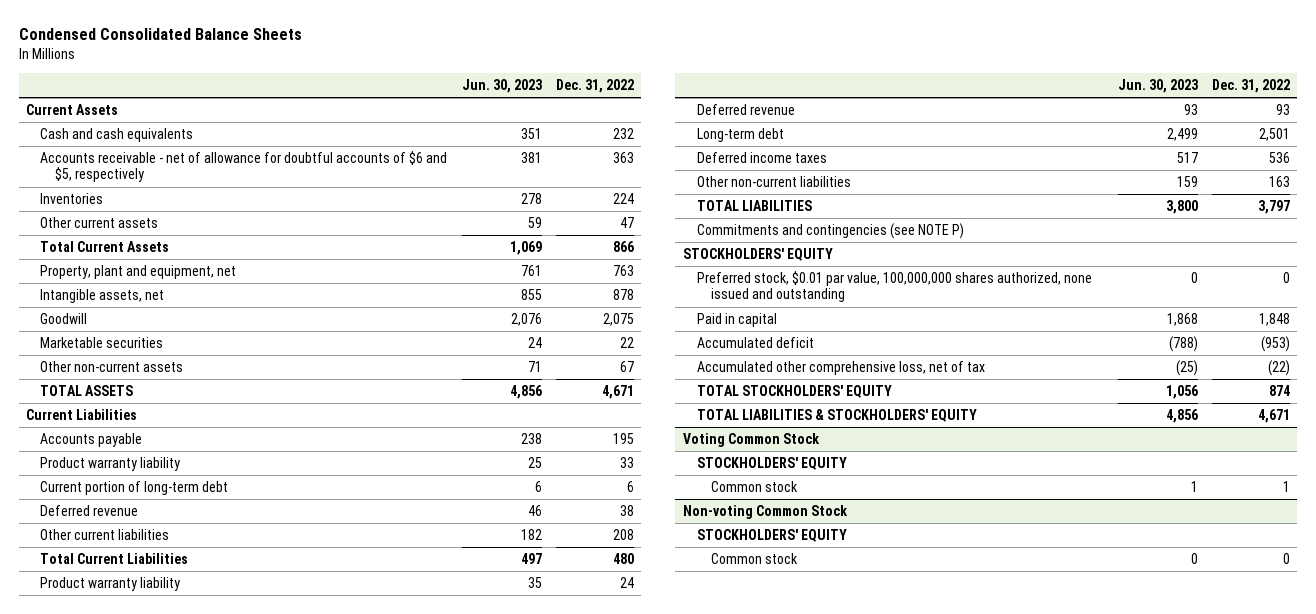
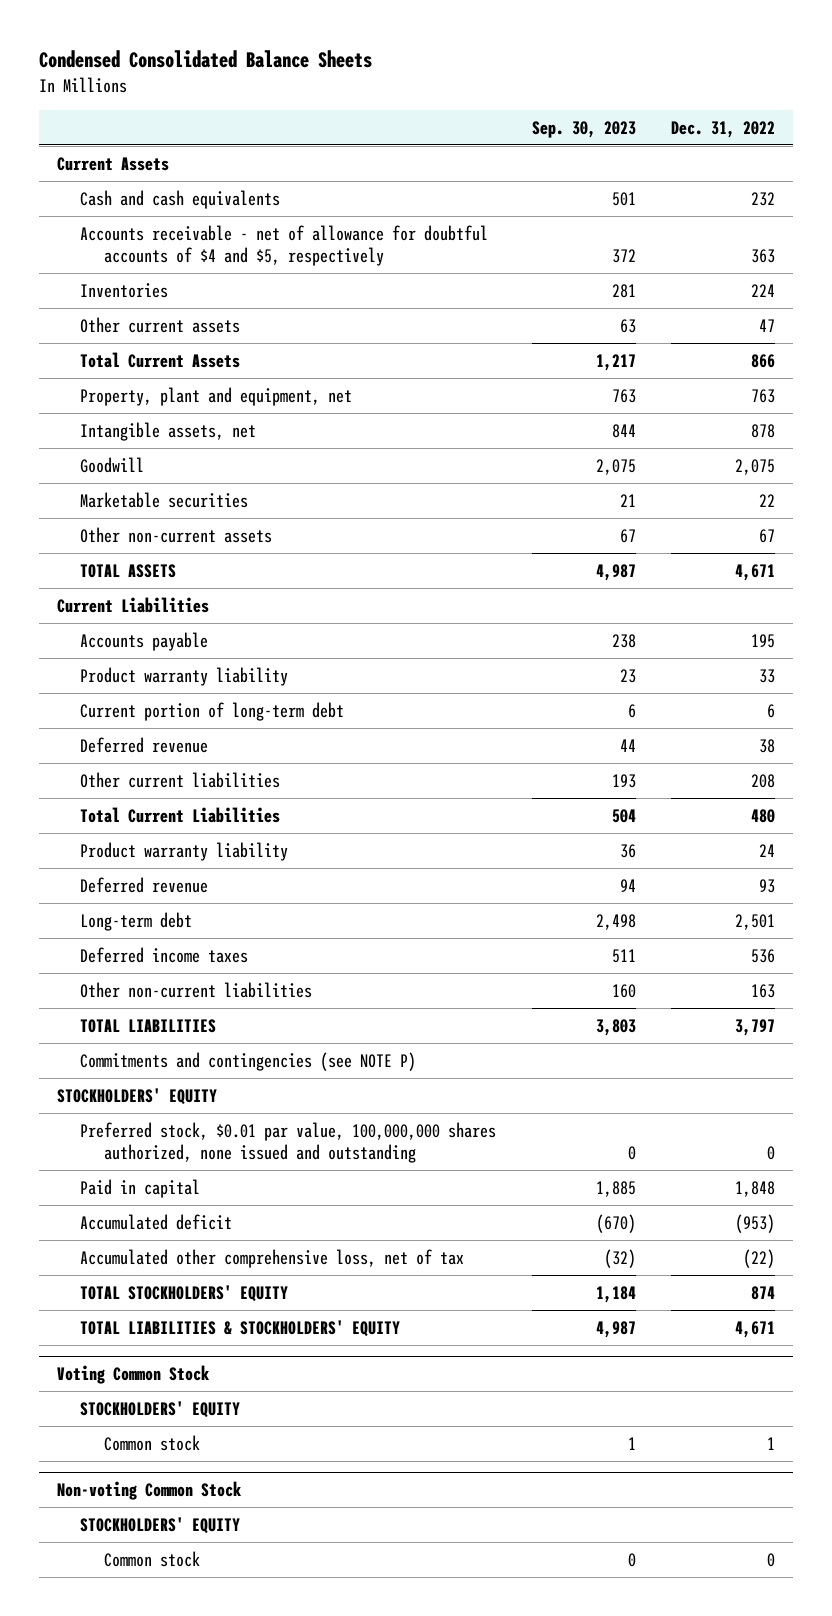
[461,78,542,93] Jun. 30, 2023 -> none
none -> [531,120,636,138] Sep. 30, 2023
[40,151,448,183] Accounts receivable - net of allowance for doubtful accounts of $6 and $5, respectively -> [80,224,489,267] Accounts receivable - net of allowance for doubtful accounts of $4 and $5, respectively

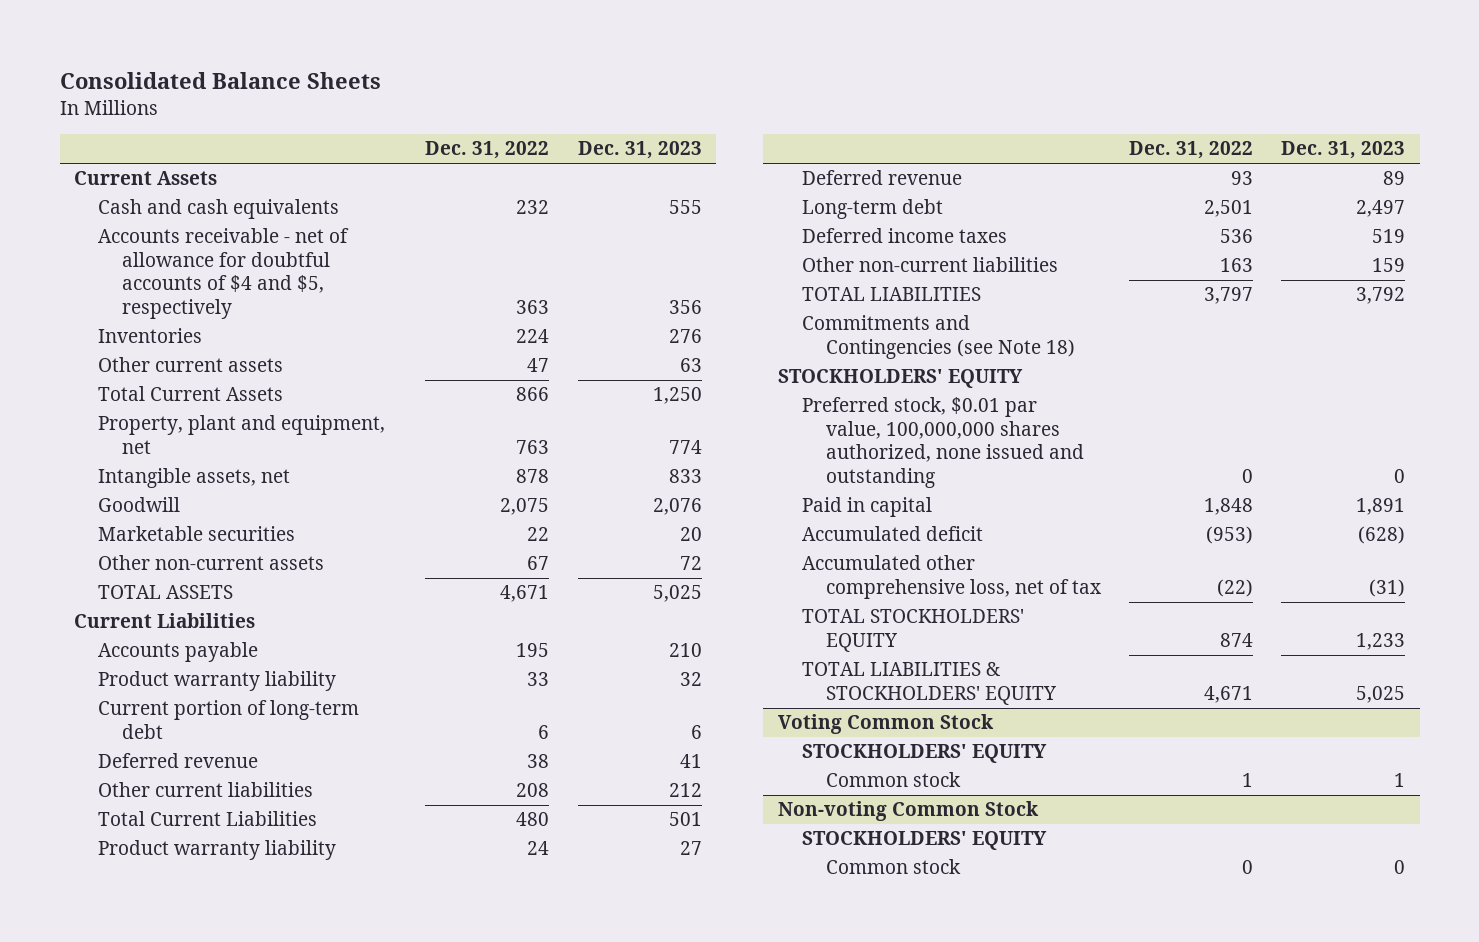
[38,50,372,69] Condensed Consolidated Balance Sheets -> [59,72,381,90] Consolidated Balance Sheets
[531,120,636,138] Sep. 30, 2023 -> none
none -> [577,141,702,160] Dec. 31, 2023
[80,1051,417,1071] Commitments and contingencies (see NOTE P) -> [801,315,1075,359] Commitments and Contingencies (see Note 18)

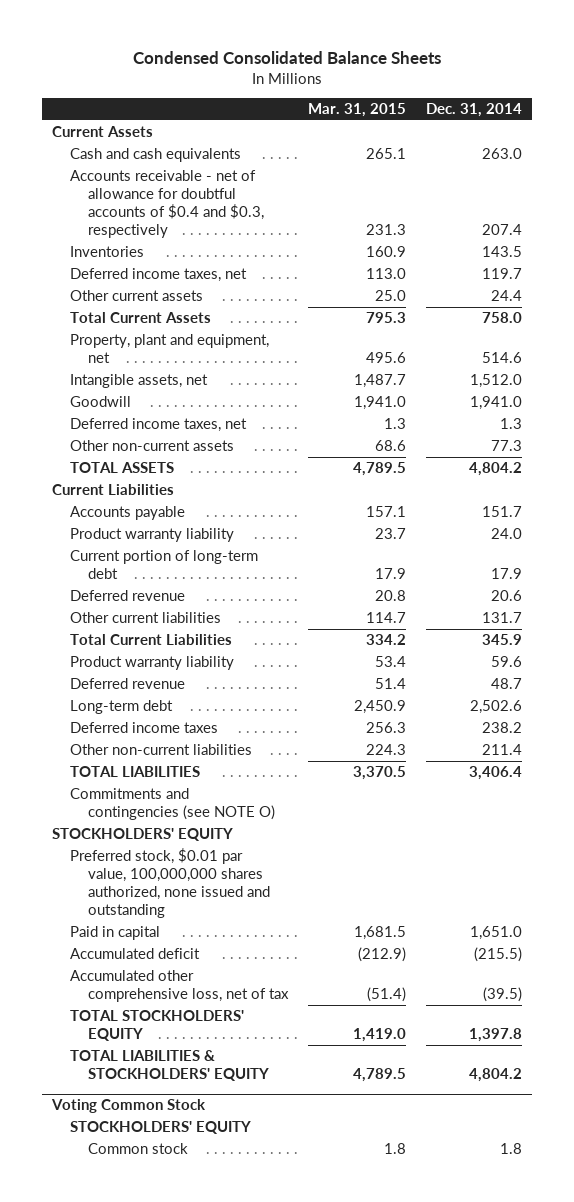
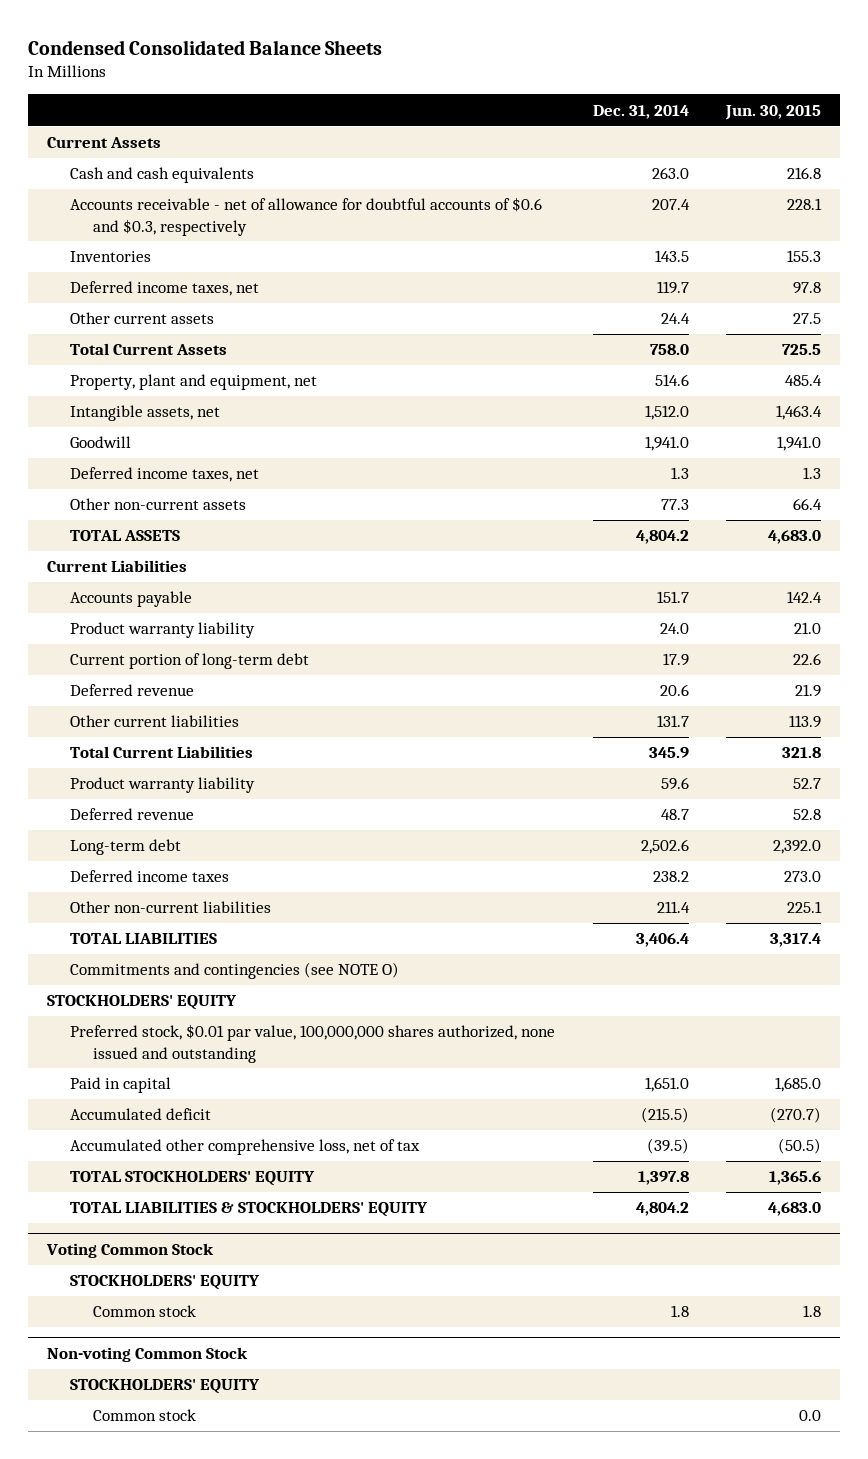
[307,103,406,118] Mar. 31, 2015 -> none
none -> [725,104,822,120] Jun. 30, 2015
[70,169,265,239] Accounts receivable - net of allowance for doubtful accounts of $0.4 and $0.3, respectively -> [70,197,543,236] Accounts receivable - net of allowance for doubtful accounts of $0.6 and $0.3, respectively
none -> [47,1346,249,1362] Non-voting Common Stock
none -> [70,1379,261,1395] STOCKHOLDERS' EQUITY
none -> [92,1409,196,1422] Common stock

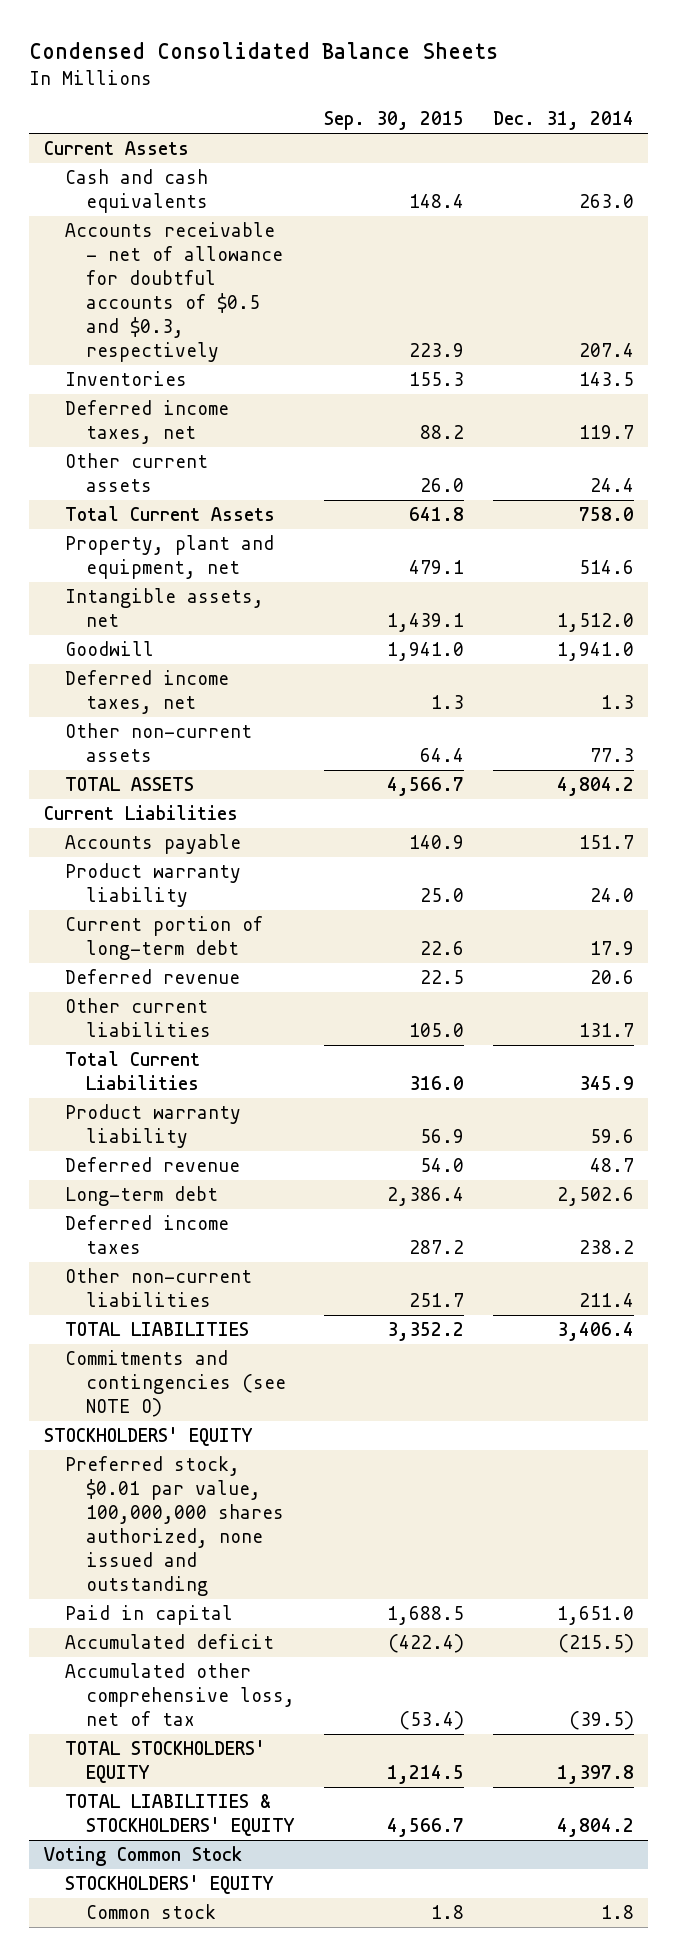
[725,104,822,120] Jun. 30, 2015 -> none
none -> [323,111,464,131] Sep. 30, 2015
[70,197,543,236] Accounts receivable - net of allowance for doubtful accounts of $0.6 and $0.3, respectively -> [64,222,284,363] Accounts receivable - net of allowance for doubtful accounts of $0.5 and $0.3, respectively
[47,1346,249,1362] Non-voting Common Stock -> none
[70,1379,261,1395] STOCKHOLDERS' EQUITY -> none
[92,1409,196,1422] Common stock -> none

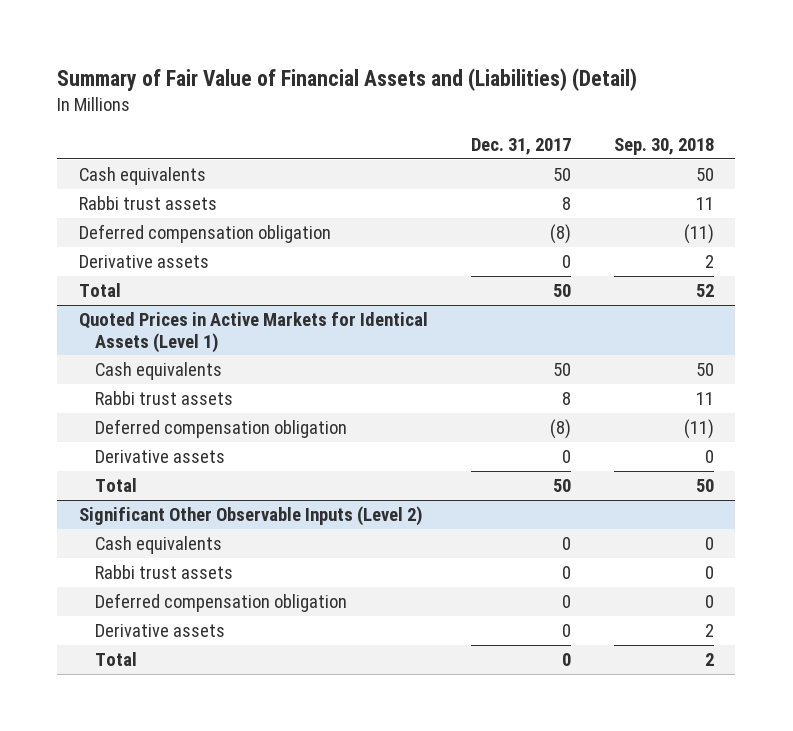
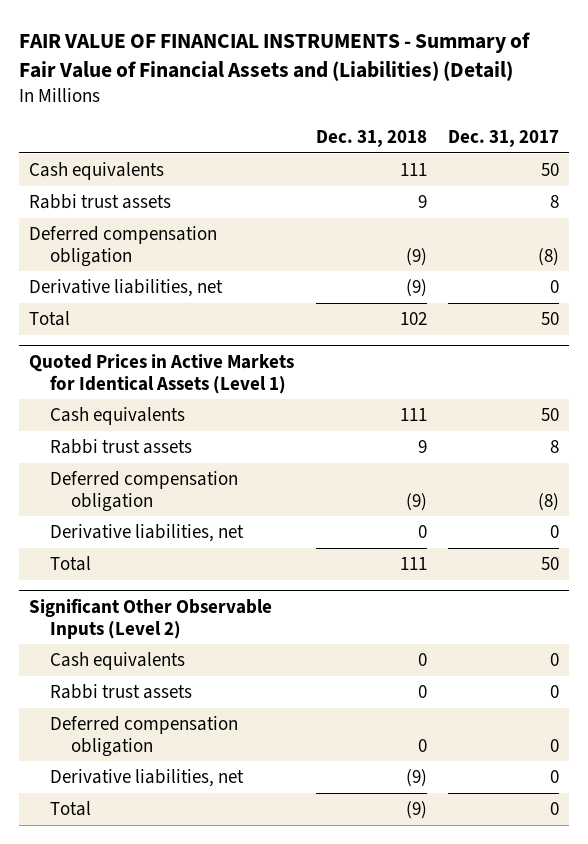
[57,68,638,92] Summary of Fair Value of Financial Assets and (Liabilities) (Detail) -> [18,31,530,81] FAIR VALUE OF FINANCIAL INSTRUMENTS - Summary of Fair Value of Financial Assets and (Liabilities) (Detail)
[613,138,714,156] Sep. 30, 2018 -> none
none -> [315,129,427,147] Dec. 31, 2018
[78,255,209,269] Derivative assets -> none
none -> [29,278,224,297] Derivative liabilities, net
[95,450,226,464] Derivative assets -> none
none -> [50,523,245,542] Derivative liabilities, net
[95,624,226,638] Derivative assets -> none
none -> [50,768,245,787] Derivative liabilities, net

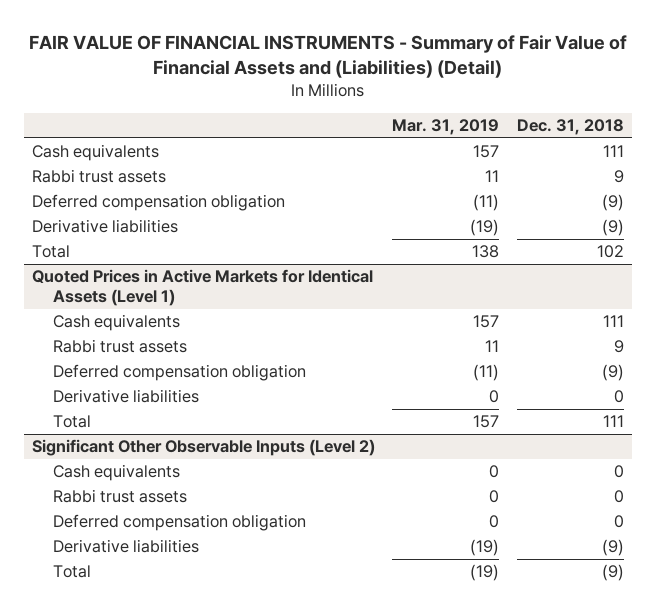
[447,129,559,147] Dec. 31, 2017 -> none
none -> [392,119,500,136] Mar. 31, 2019
[29,278,224,297] Derivative liabilities, net -> [32,219,179,234] Derivative liabilities
[50,523,245,542] Derivative liabilities, net -> [53,389,200,404] Derivative liabilities
[50,768,245,787] Derivative liabilities, net -> [53,539,200,554] Derivative liabilities

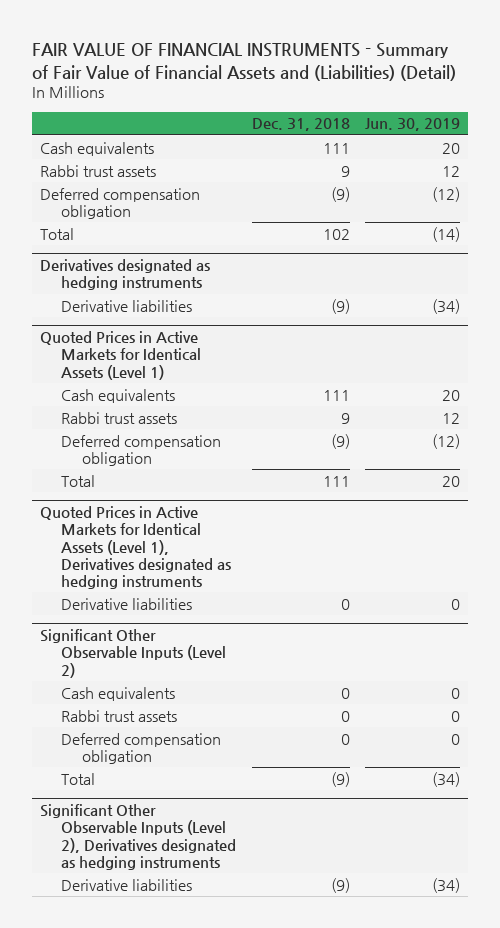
[392,119,500,136] Mar. 31, 2019 -> none
none -> [365,118,461,132] Jun. 30, 2019
[32,219,179,234] Derivative liabilities -> none
none -> [40,259,211,291] Derivatives designated as hedging instruments
none -> [60,299,192,312] Derivative liabilities
[53,389,200,404] Derivative liabilities -> none
none -> [40,506,231,590] Quoted Prices in Active Markets for Identical Assets (Level 1), Derivatives designated as hedging instruments
none -> [60,597,192,610] Derivative liabilities
[53,539,200,554] Derivative liabilities -> none
none -> [40,804,236,870] Significant Other Observable Inputs (Level 2), Derivatives designated as hedging instruments
none -> [60,878,192,891] Derivative liabilities

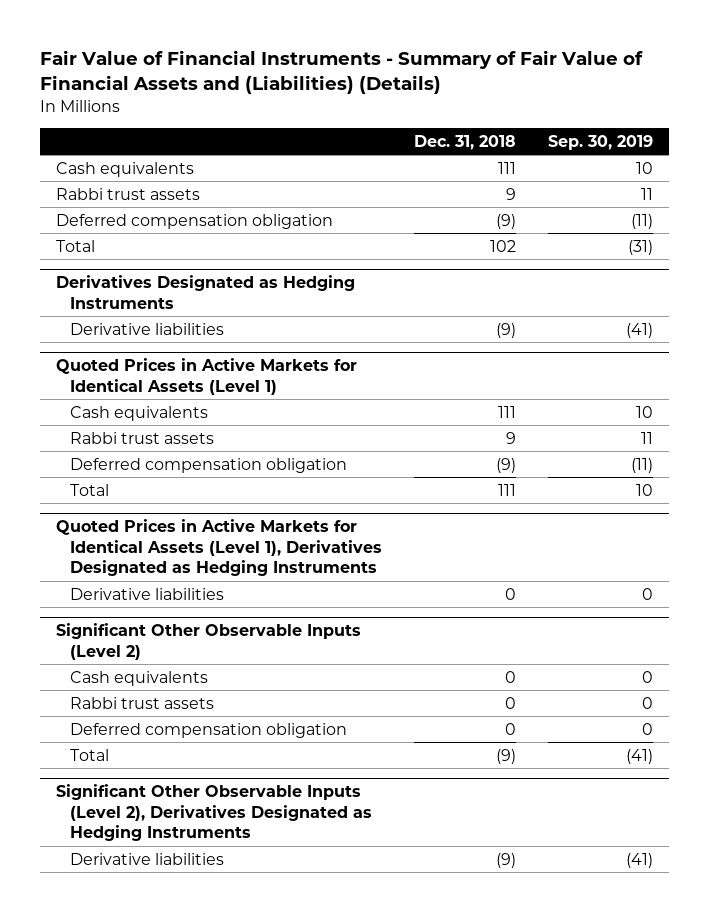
[32,42,457,81] FAIR VALUE OF FINANCIAL INSTRUMENTS - Summary of Fair Value of Financial Assets and (Liabilities) (Detail) -> [40,50,644,95] Fair Value of Financial Instruments - Summary of Fair Value of Financial Assets and (Liabilities) (Details)
[365,118,461,132] Jun. 30, 2019 -> none
none -> [547,134,653,150] Sep. 30, 2019
[40,259,211,291] Derivatives designated as hedging instruments -> [55,274,355,309] Derivatives Designated as Hedging Instruments
[40,506,231,590] Quoted Prices in Active Markets for Identical Assets (Level 1), Derivatives designated as hedging instruments -> [55,518,383,577] Quoted Prices in Active Markets for Identical Assets (Level 1), Derivatives Designated as Hedging Instruments
[40,804,236,870] Significant Other Observable Inputs (Level 2), Derivatives designated as hedging instruments -> [55,783,373,842] Significant Other Observable Inputs (Level 2), Derivatives Designated as Hedging Instruments

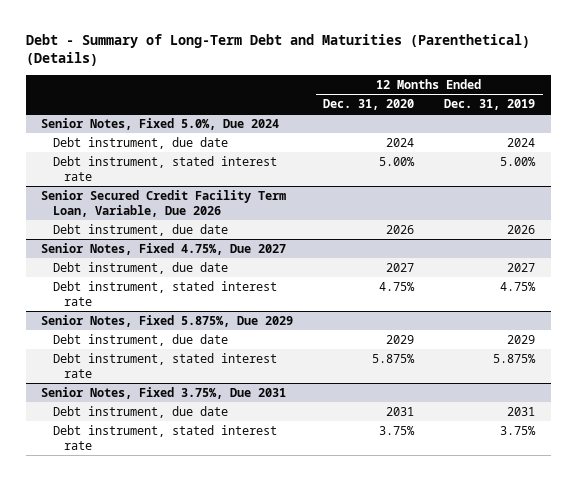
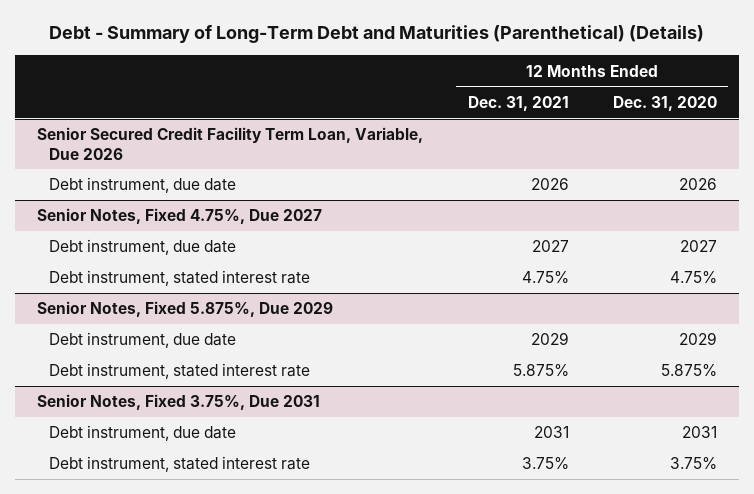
[444,99,536,111] Dec. 31, 2019 -> none
none -> [467,95,569,111] Dec. 31, 2021
[41,117,280,130] Senior Notes, Fixed 5.0%, Due 2024 -> none
[52,136,228,149] Debt instrument, due date -> none
[52,155,277,182] Debt instrument, stated interest rate -> none

